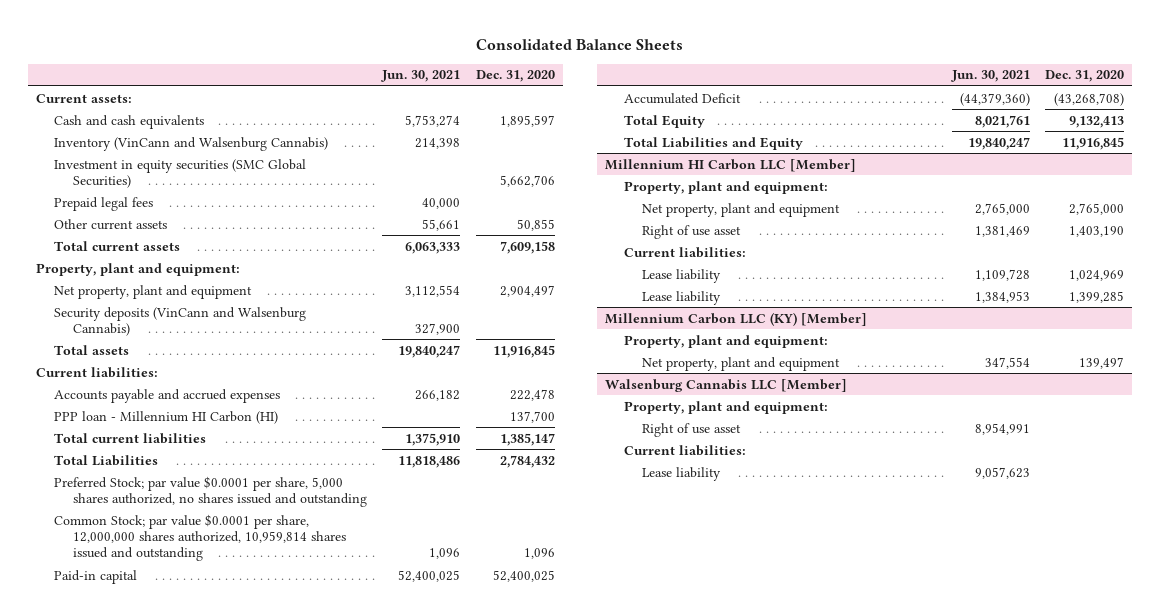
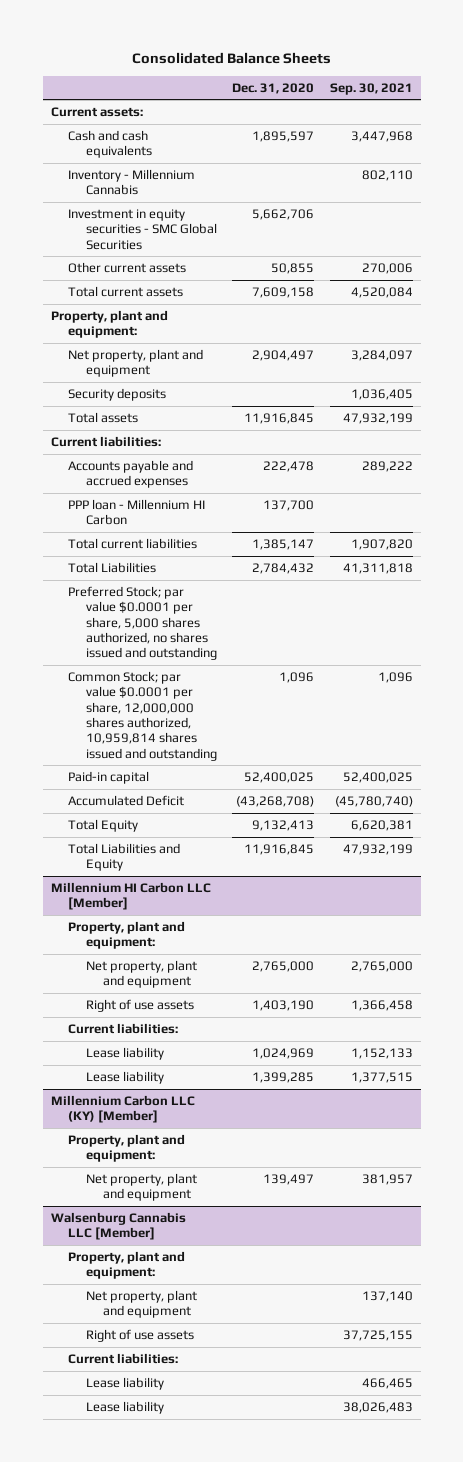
[381,70,461,83] Jun. 30, 2021 -> none
none -> [329,82,413,95] Sep. 30, 2021
[54,196,154,211] Prepaid legal fees -> none
[54,136,329,151] Inventory (VinCann and Walsenburg Cannabis) -> [68,169,196,196] Inventory - Millennium Cannabis
[54,158,307,188] Investment in equity securities (SMC Global Securities) -> [68,209,217,250] Investment in equity securities - SMC Global Securities
[54,306,307,336] Security deposits (VinCann and Walsenburg Cannabis) -> [68,388,167,402] Security deposits
[54,410,279,424] PPP loan - Millennium HI Carbon (HI) -> [68,499,206,526] PPP loan - Millennium HI Carbon
[642,224,742,239] Right of use asset -> [85,999,194,1013] Right of use assets
none -> [85,1290,197,1319] Net property, plant and equipment
[642,422,742,437] Right of use asset -> [85,1329,194,1343] Right of use assets
none -> [85,1401,164,1415] Lease liability

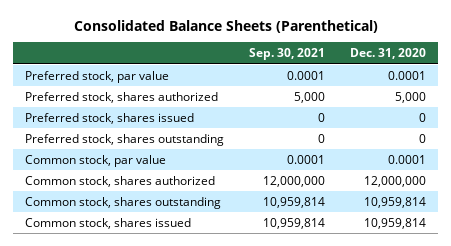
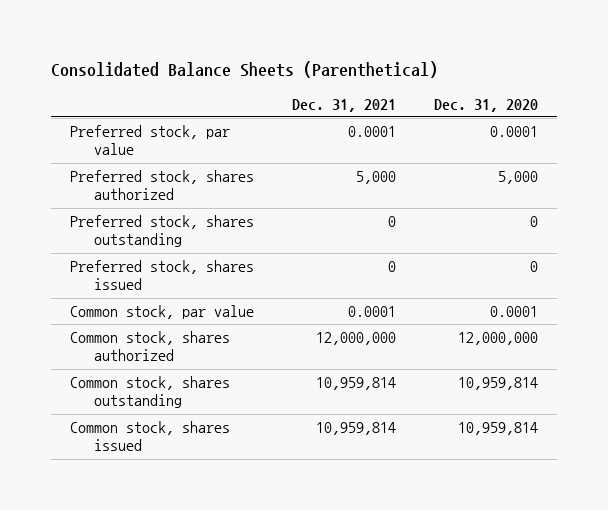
[249,48,326,61] Sep. 30, 2021 -> none
none -> [292,98,397,112] Dec. 31, 2021
[25,112,195,124] Preferred stock, shares issued -> [70,260,255,291] Preferred stock, shares issued

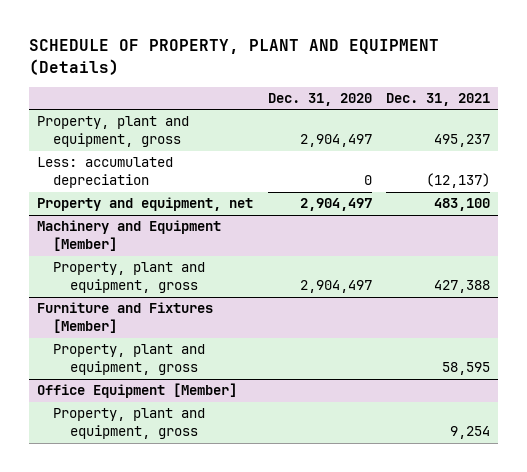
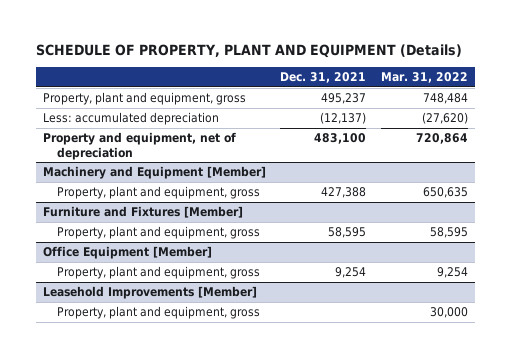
[267,93,372,107] Dec. 31, 2020 -> none
none -> [380,72,468,84] Mar. 31, 2022
[36,197,253,212] Property and equipment, net -> [42,132,236,160] Property and equipment, net of depreciation
none -> [42,286,257,300] Leasehold Improvements [Member]
none -> [56,306,260,320] Property, plant and equipment, gross

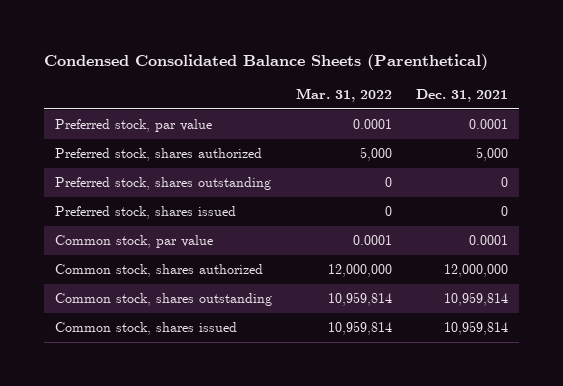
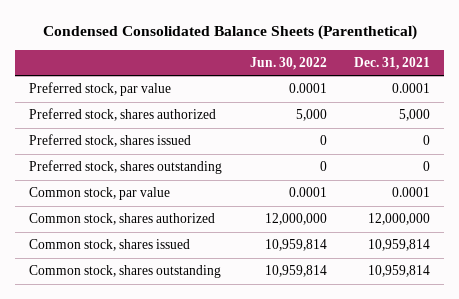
[296,87,393,102] Mar. 31, 2022 -> none
none -> [249,56,327,70] Jun. 30, 2022
[55,177,272,191] Preferred stock, shares outstanding -> [29,160,223,175] Preferred stock, shares outstanding
[55,293,273,307] Common stock, shares outstanding -> [29,265,222,279] Common stock, shares outstanding

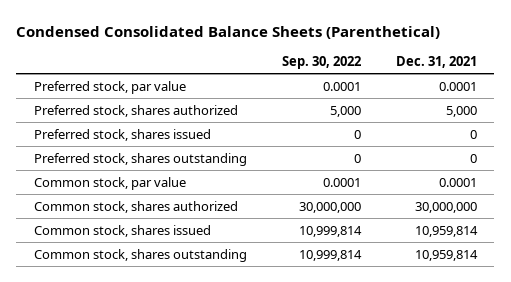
[249,56,327,70] Jun. 30, 2022 -> none
none -> [281,56,361,70] Sep. 30, 2022
[368,213,431,226] 12,000,000 -> [414,201,477,213] 30,000,000

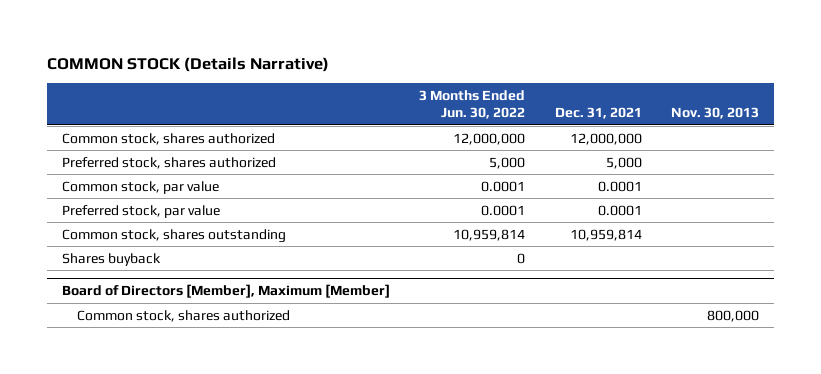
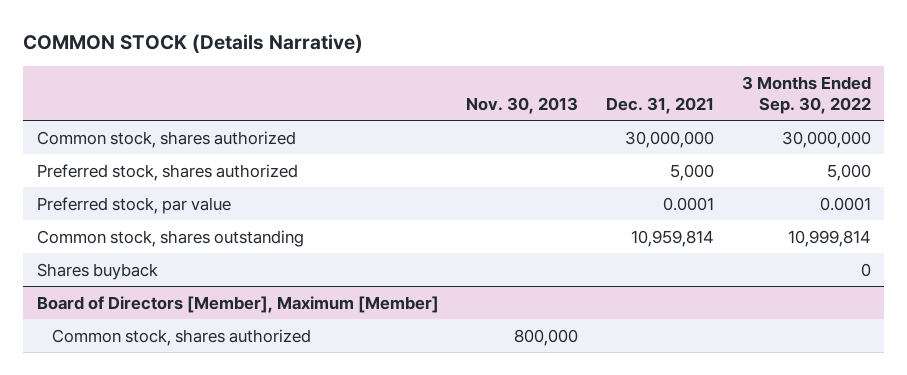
[419,89,526,120] 3 Months Ended Jun. 30, 2022 -> none
none -> [741,75,871,114] 3 Months Ended Sep. 30, 2022
[569,132,642,145] 12,000,000 -> [624,130,714,148] 30,000,000
[61,180,219,194] Common stock, par value -> none

